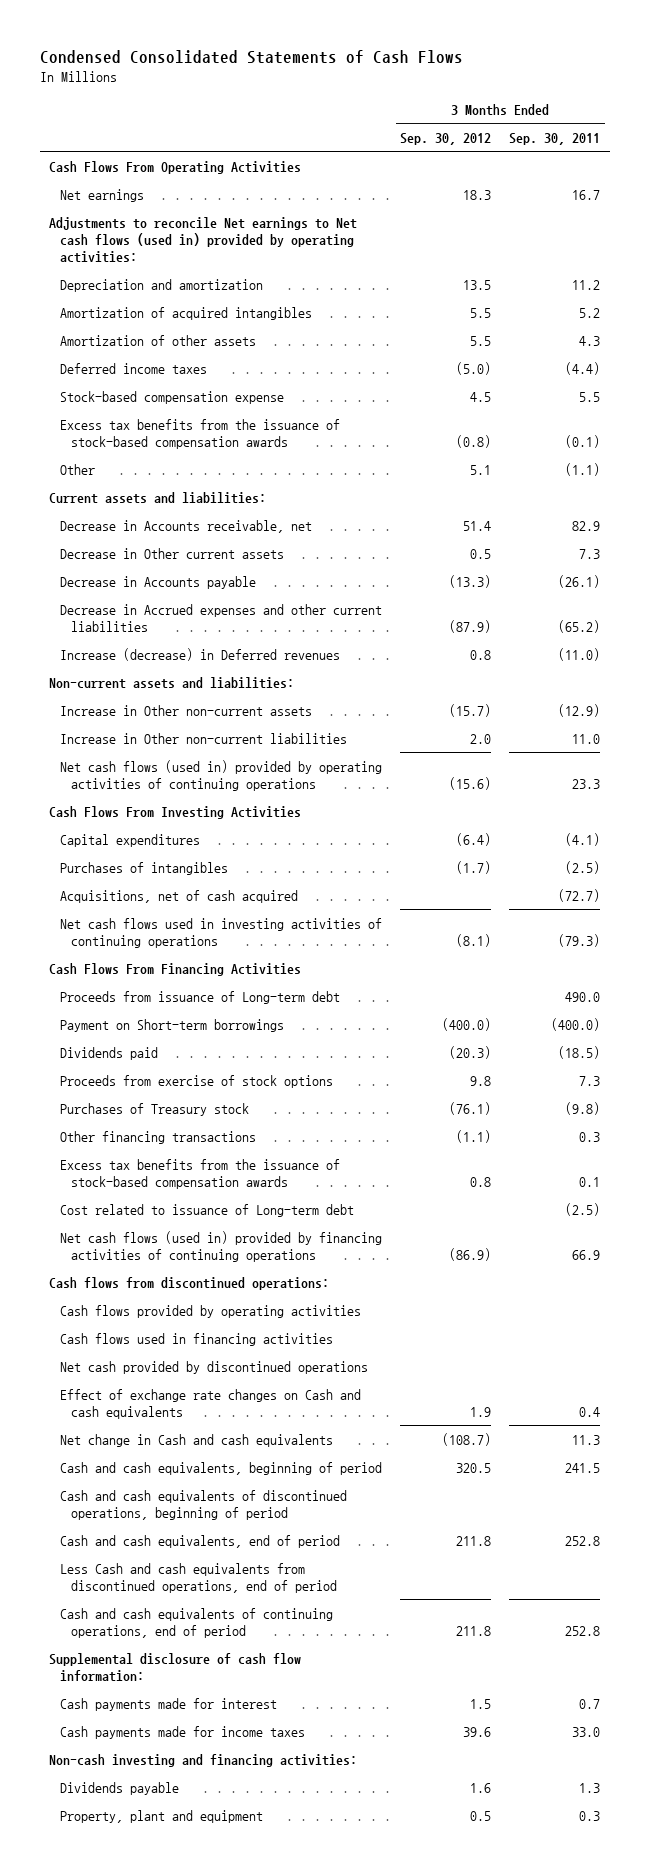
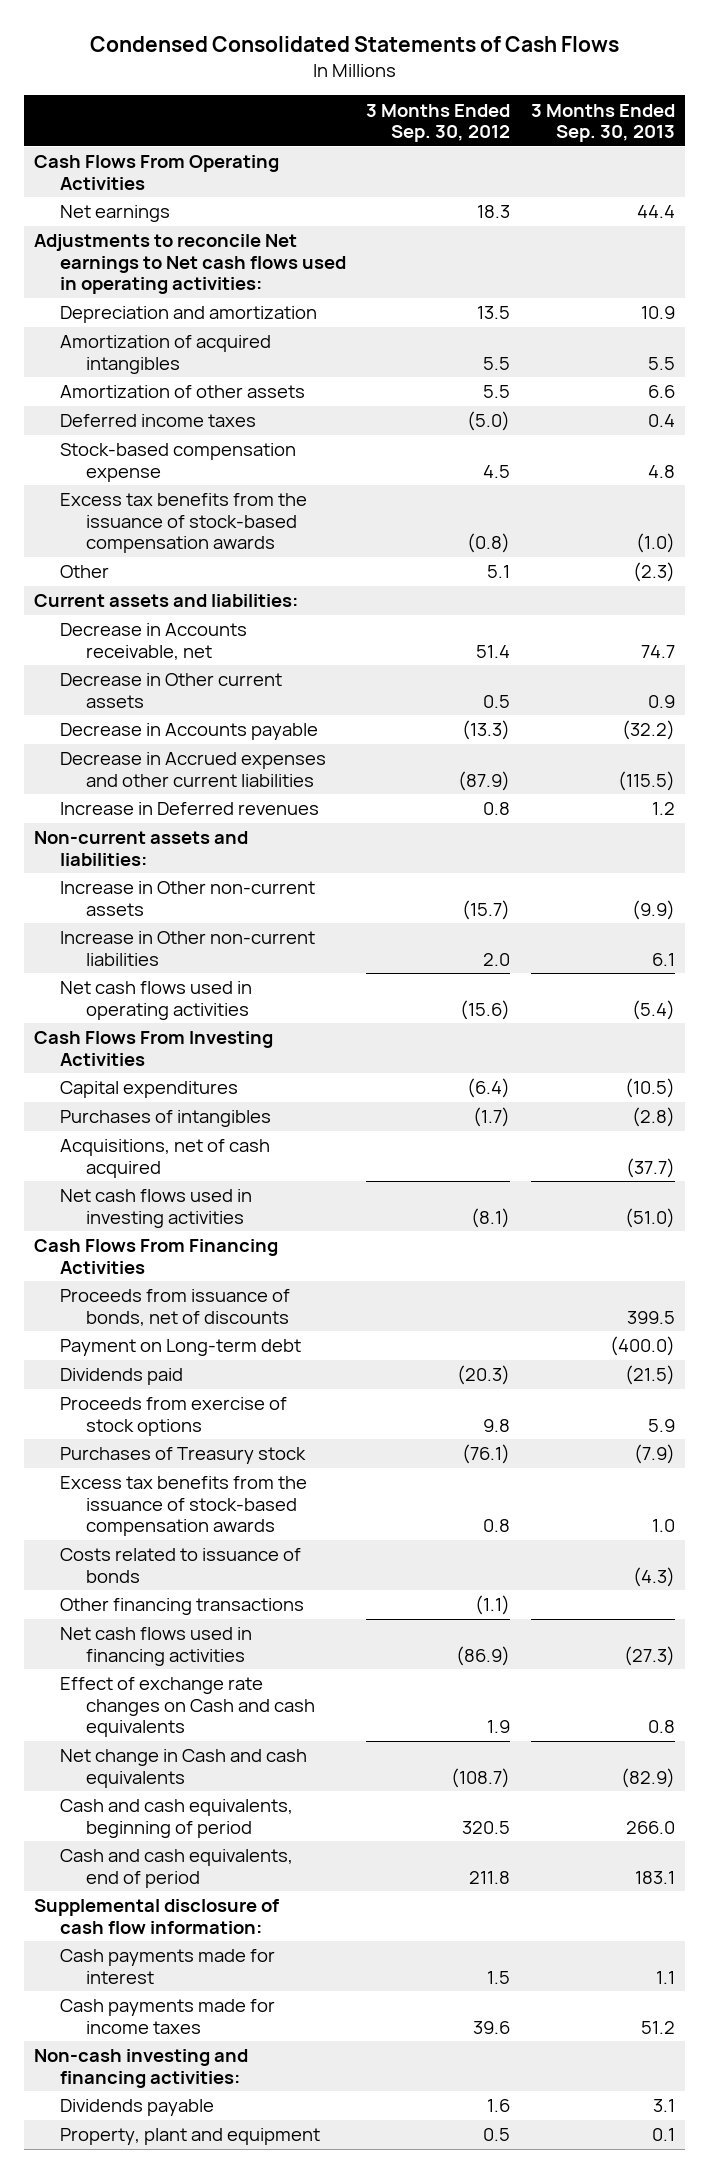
[509,132,601,145] Sep. 30, 2011 -> none
none -> [530,103,675,142] 3 Months Ended Sep. 30, 2013
[48,216,357,263] Adjustments to reconcile Net earnings to Net cash flows (used in) provided by operating activities: -> [34,234,347,294] Adjustments to reconcile Net earnings to Net cash flows used in operating activities:
[60,647,341,661] Increase (decrease) in Deferred revenues -> [60,802,320,816] Increase in Deferred revenues
[60,759,383,791] Net cash flows (used in) provided by operating activities of continuing operations -> [60,981,253,1020] Net cash flows used in operating activities
[60,917,383,948] Net cash flows used in investing activities of continuing operations -> [60,1189,253,1228] Net cash flows used in investing activities
[60,990,341,1004] Proceeds from issuance of Long-term debt -> none
[60,1018,285,1032] Payment on Short-term borrowings -> none
none -> [60,1289,291,1326] Proceeds from issuance of bonds, net of discounts
none -> [60,1339,302,1357] Payment on Long-term debt
[48,1276,329,1290] Cash flows from discontinued operations: -> none
[60,1304,362,1318] Cash flows provided by operating activities -> none
[60,1332,334,1346] Cash flows used in financing activities -> none
[60,1360,369,1374] Net cash provided by discontinued operations -> none
[60,1203,355,1217] Cost related to issuance of Long-term debt -> [60,1548,302,1583] Costs related to issuance of bonds
[60,1130,257,1144] Other financing transactions -> [60,1598,305,1616] Other financing transactions
[60,1230,383,1262] Net cash flows (used in) provided by financing activities of continuing operations -> [60,1627,253,1666] Net cash flows used in financing activities
[60,1489,348,1520] Cash and cash equivalents of discontinued operations, beginning of period -> none
[60,1562,338,1593] Less Cash and cash equivalents from discontinued operations, end of period -> none
[60,1607,334,1638] Cash and cash equivalents of continuing operations, end of period -> none

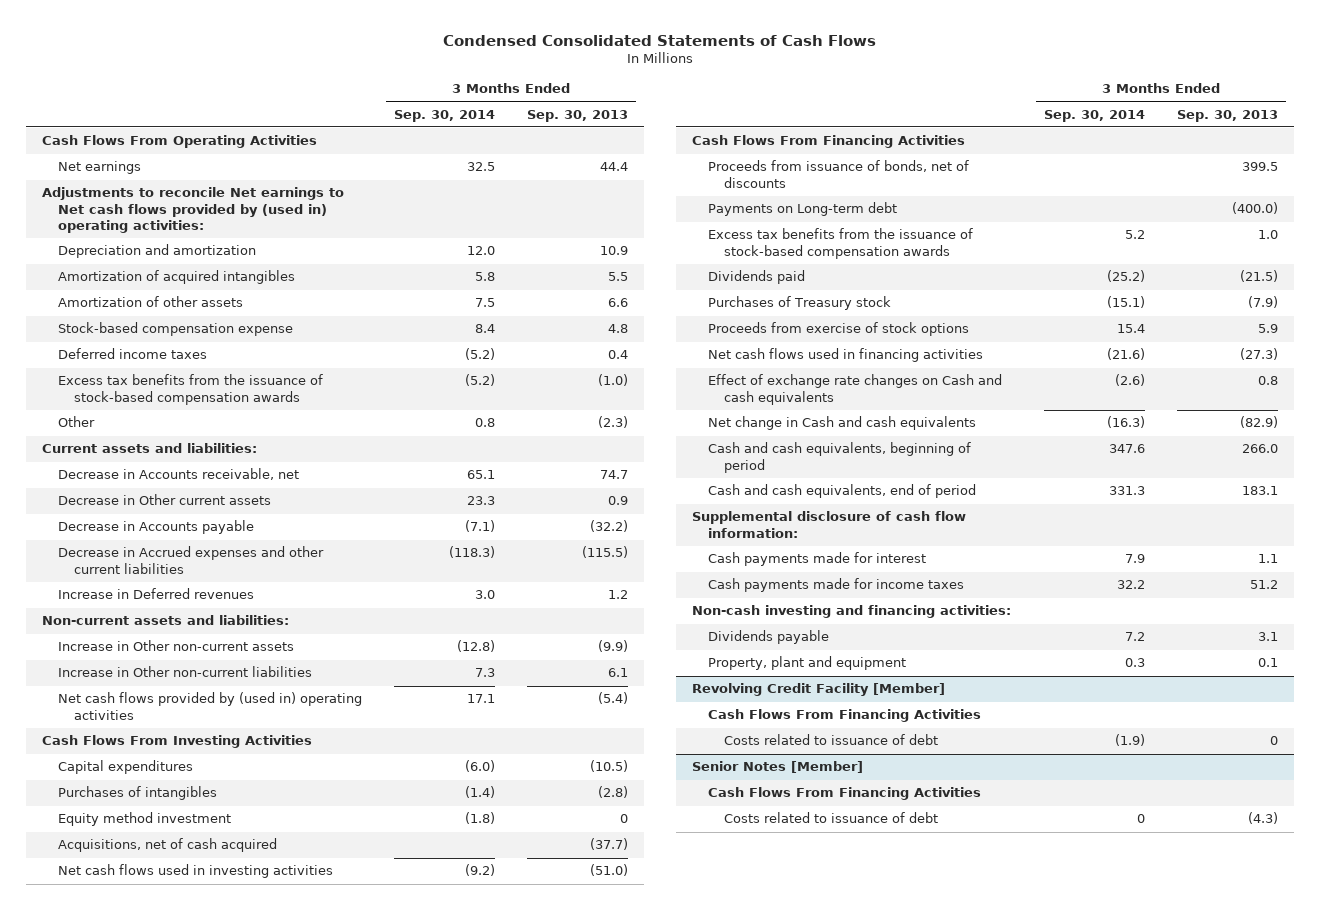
[366,103,511,142] 3 Months Ended Sep. 30, 2012 -> none
none -> [394,109,496,122] Sep. 30, 2014
[34,234,347,294] Adjustments to reconcile Net earnings to Net cash flows used in operating activities: -> [42,187,345,234] Adjustments to reconcile Net earnings to Net cash flows provided by (used in) operating activities:
[60,414,257,428] Deferred income taxes -> [58,348,208,360] Deferred income taxes
[60,981,253,1020] Net cash flows used in operating activities -> [58,692,363,720] Net cash flows provided by (used in) operating activities
none -> [58,812,232,827] Equity method investment
[60,1339,302,1357] Payment on Long-term debt -> [707,202,897,217] Payments on Long-term debt
[60,1476,308,1536] Excess tax benefits from the issuance of stock-based compensation awards -> [707,228,973,259] Excess tax benefits from the issuance of stock-based compensation awards
[60,1548,302,1583] Costs related to issuance of bonds -> none
[60,1598,305,1616] Other financing transactions -> none
[60,1397,288,1436] Proceeds from exercise of stock options -> [707,322,969,337] Proceeds from exercise of stock options
none -> [691,683,945,697] Revolving Credit Facility [Member]
none -> [707,709,981,723] Cash Flows From Financing Activities
none -> [723,734,938,746] Costs related to issuance of debt
none -> [691,761,863,774] Senior Notes [Member]
none -> [707,787,981,801] Cash Flows From Financing Activities
none -> [723,812,938,824] Costs related to issuance of debt

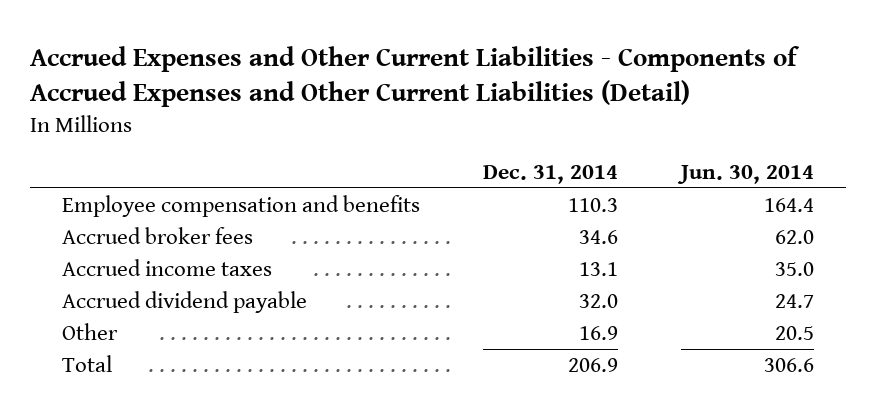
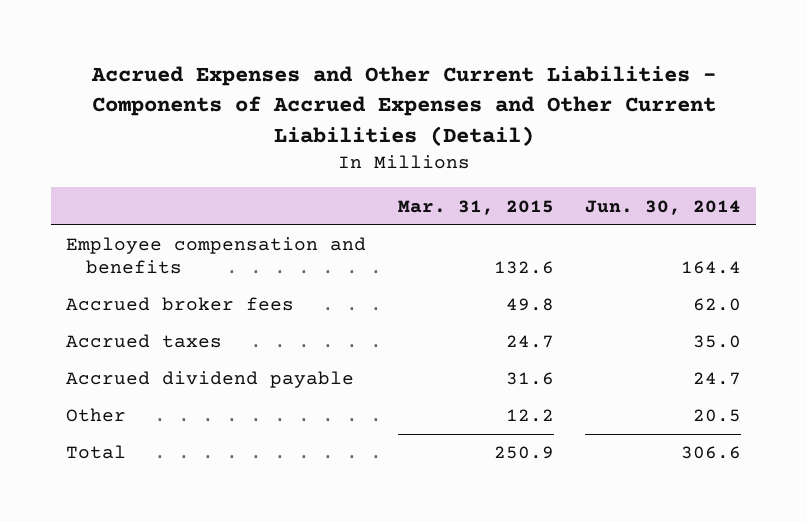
[483,164,619,184] Dec. 31, 2014 -> none
none -> [397,199,554,215] Mar. 31, 2015
[61,259,272,277] Accrued income taxes -> [66,334,223,349] Accrued taxes

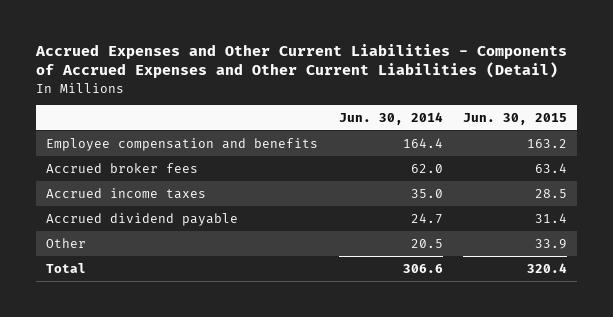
[397,199,554,215] Mar. 31, 2015 -> none
none -> [462,113,567,126] Jun. 30, 2015
[66,334,223,349] Accrued taxes -> [46,187,207,199] Accrued income taxes

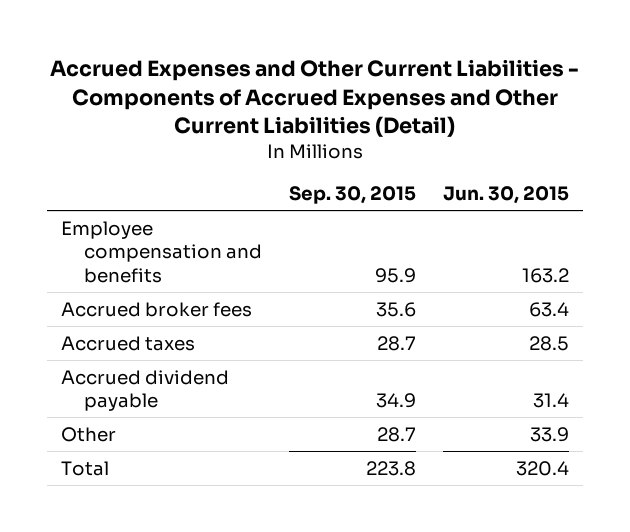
[338,112,443,126] Jun. 30, 2014 -> none
none -> [289,186,417,205] Sep. 30, 2015
[46,187,207,199] Accrued income taxes -> [61,335,196,351] Accrued taxes

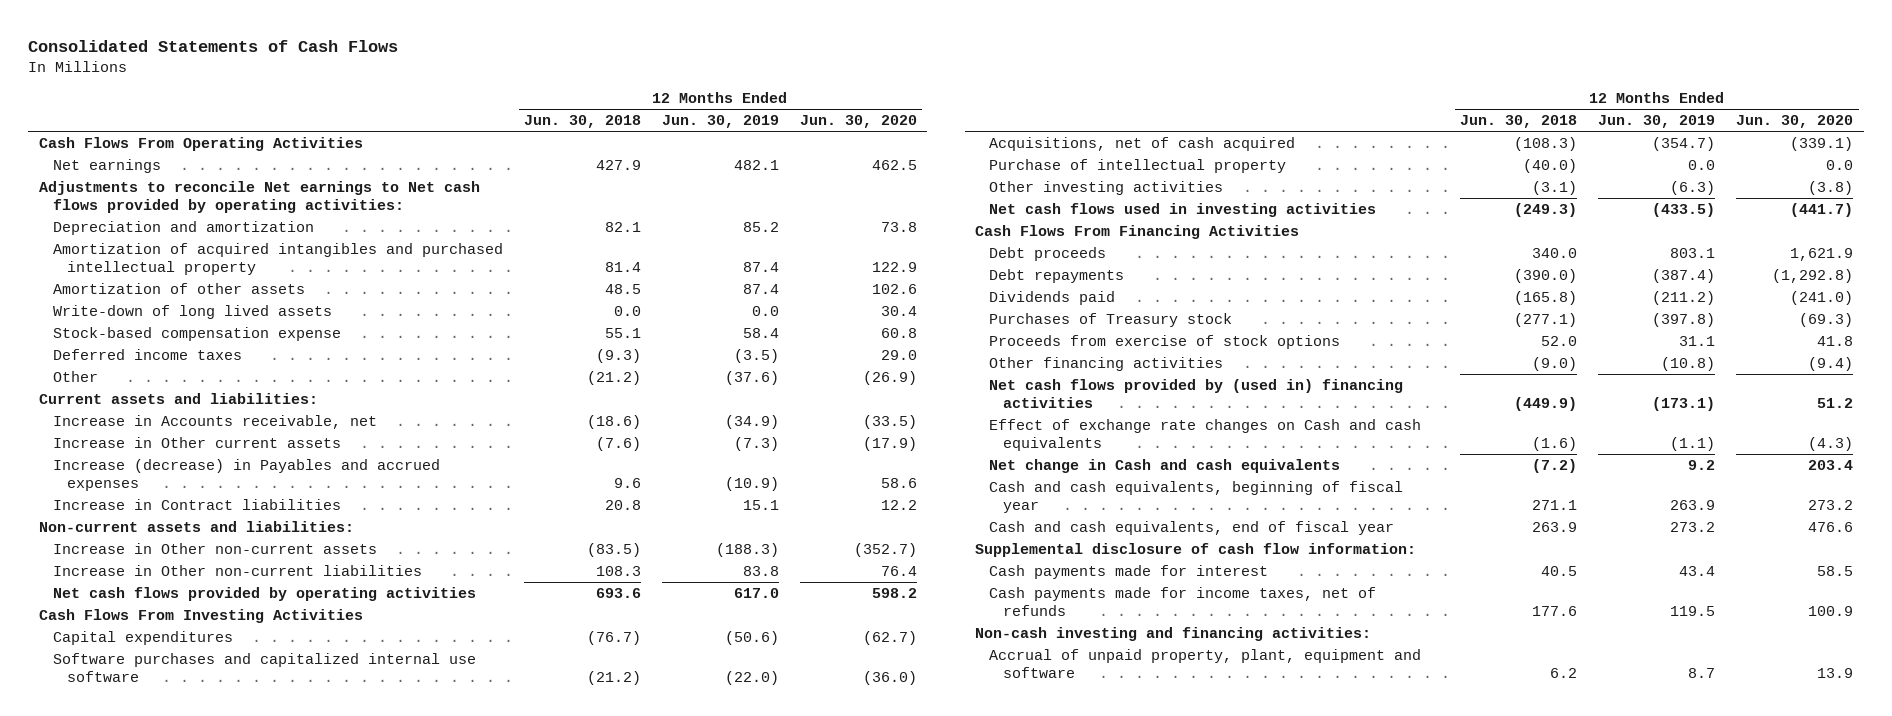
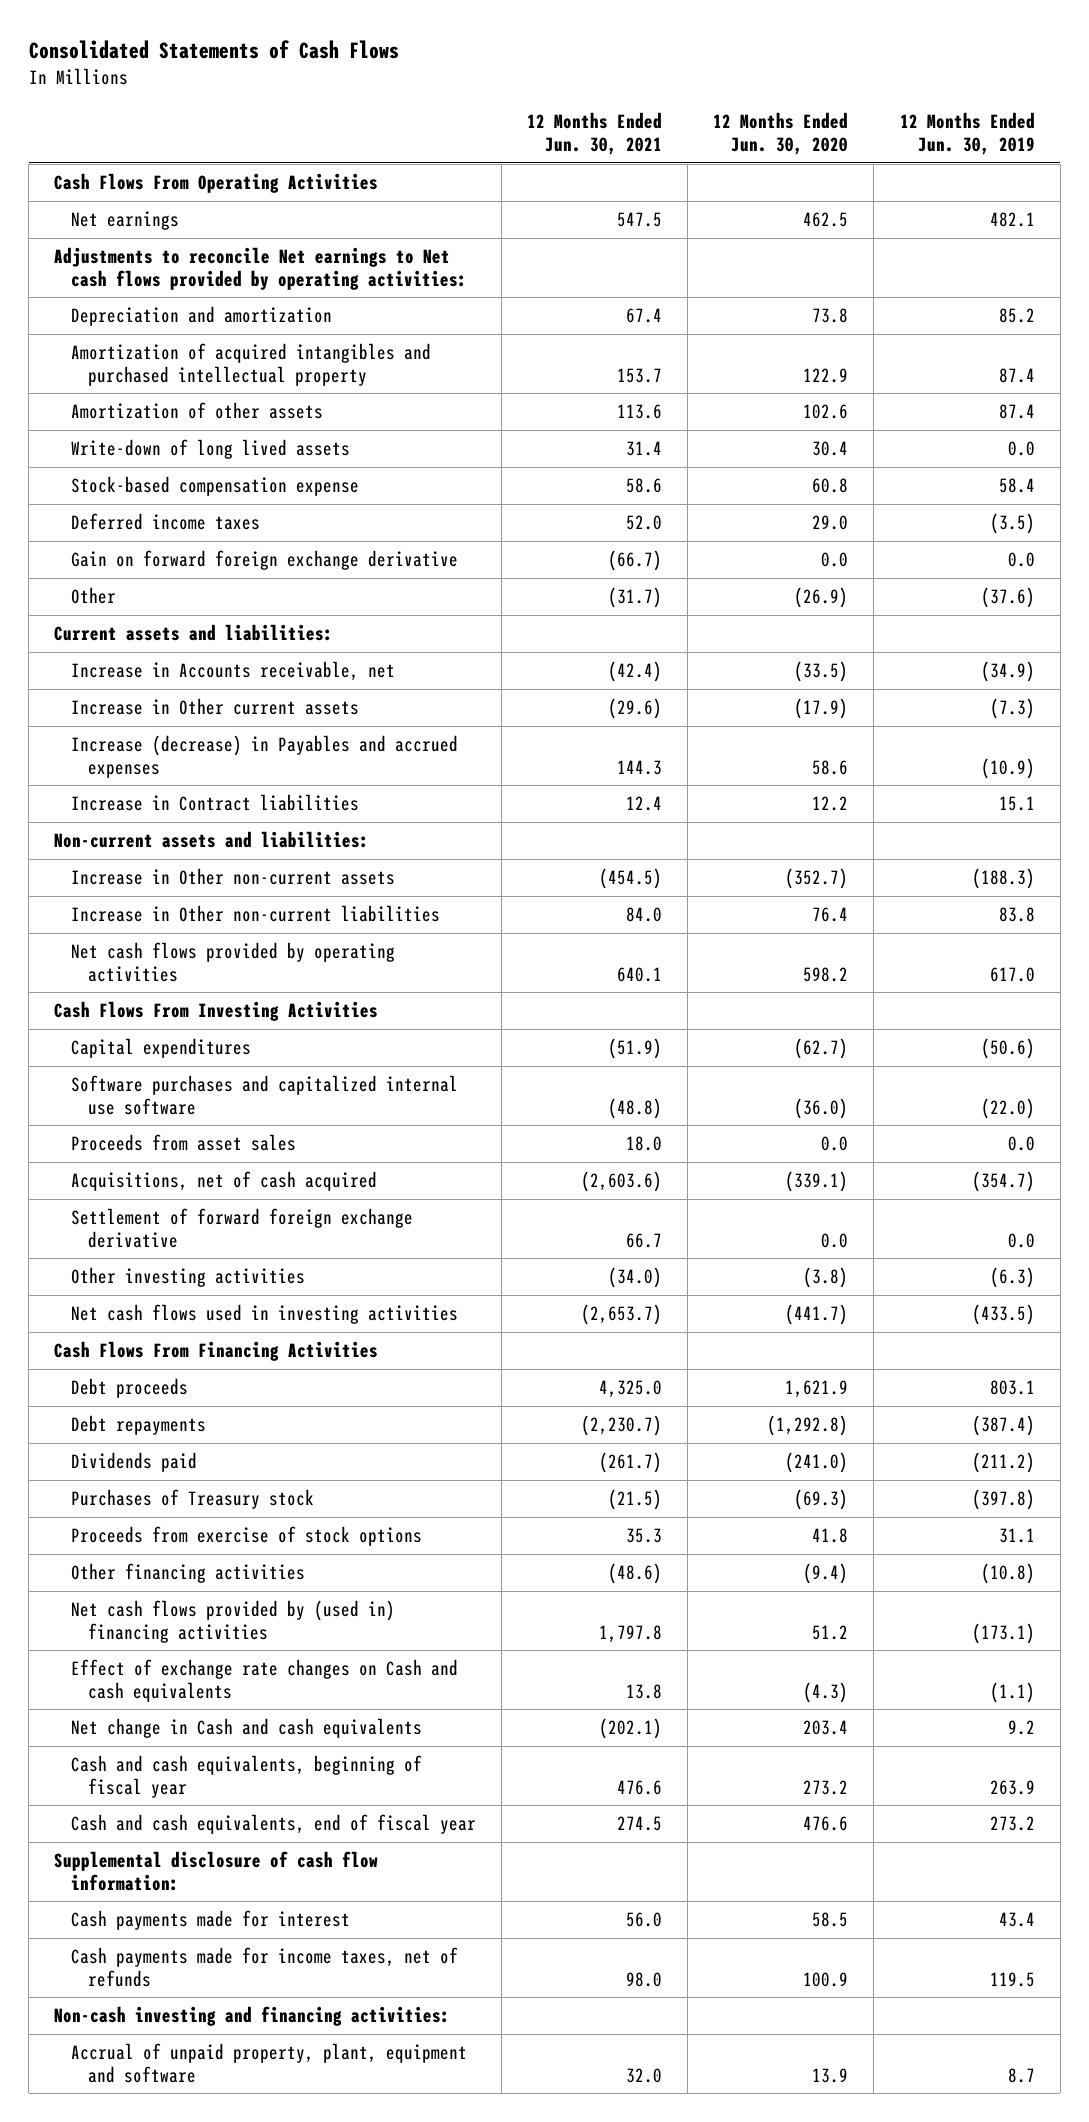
[523,115,641,129] Jun. 30, 2018 -> none
none -> [527,112,663,155] 12 Months Ended Jun. 30, 2021
none -> [71,550,459,571] Gain on forward foreign exchange derivative
none -> [71,1134,297,1152] Proceeds from asset sales
[989,159,1287,174] Purchase of intellectual property -> none
none -> [71,1208,414,1248] Settlement of forward foreign exchange derivative

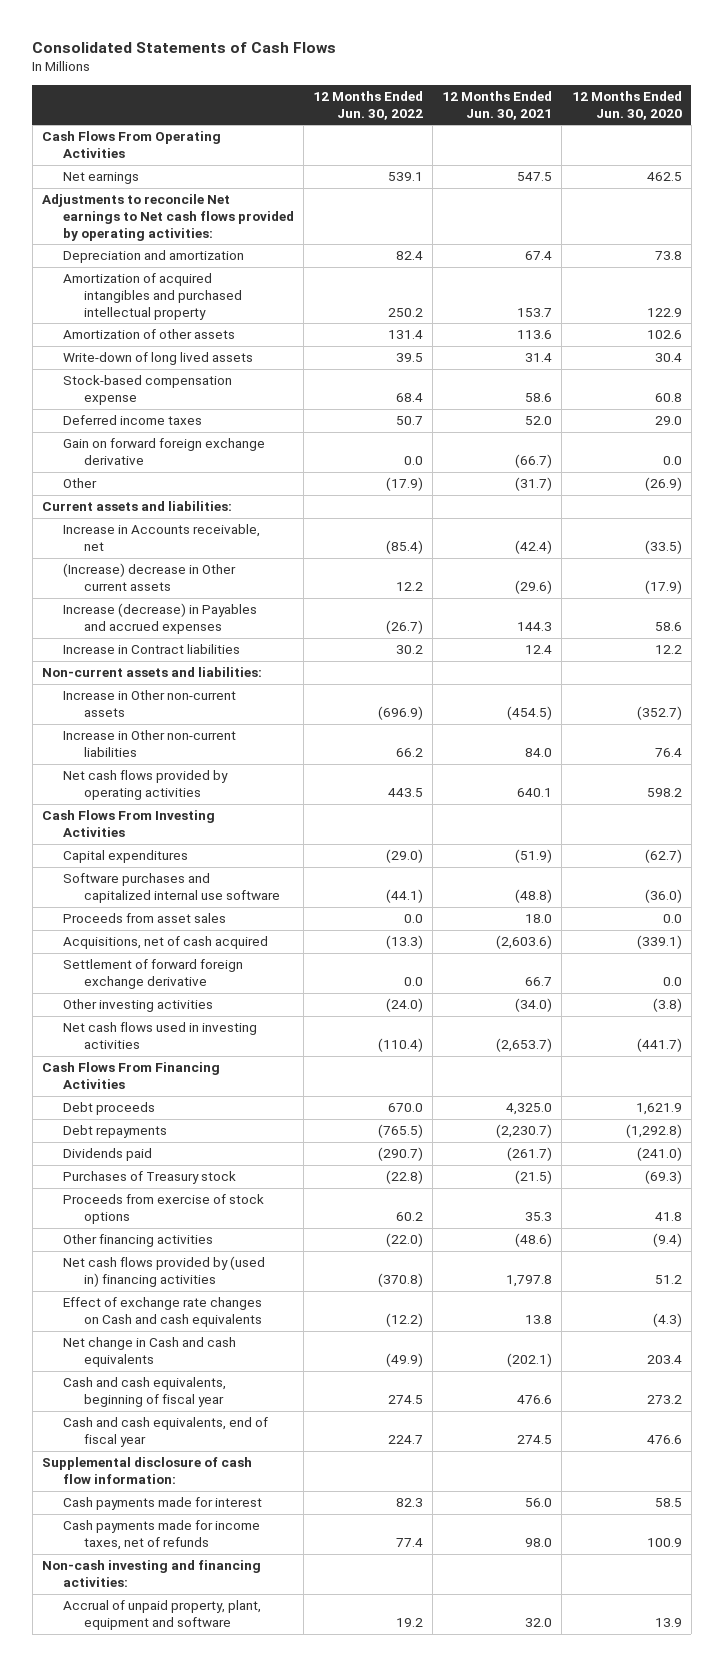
[899,112,1035,155] 12 Months Ended Jun. 30, 2019 -> none
none -> [313,91,424,120] 12 Months Ended Jun. 30, 2022
[71,698,360,716] Increase in Other current assets -> [62,563,236,591] (Increase) decrease in Other current assets

